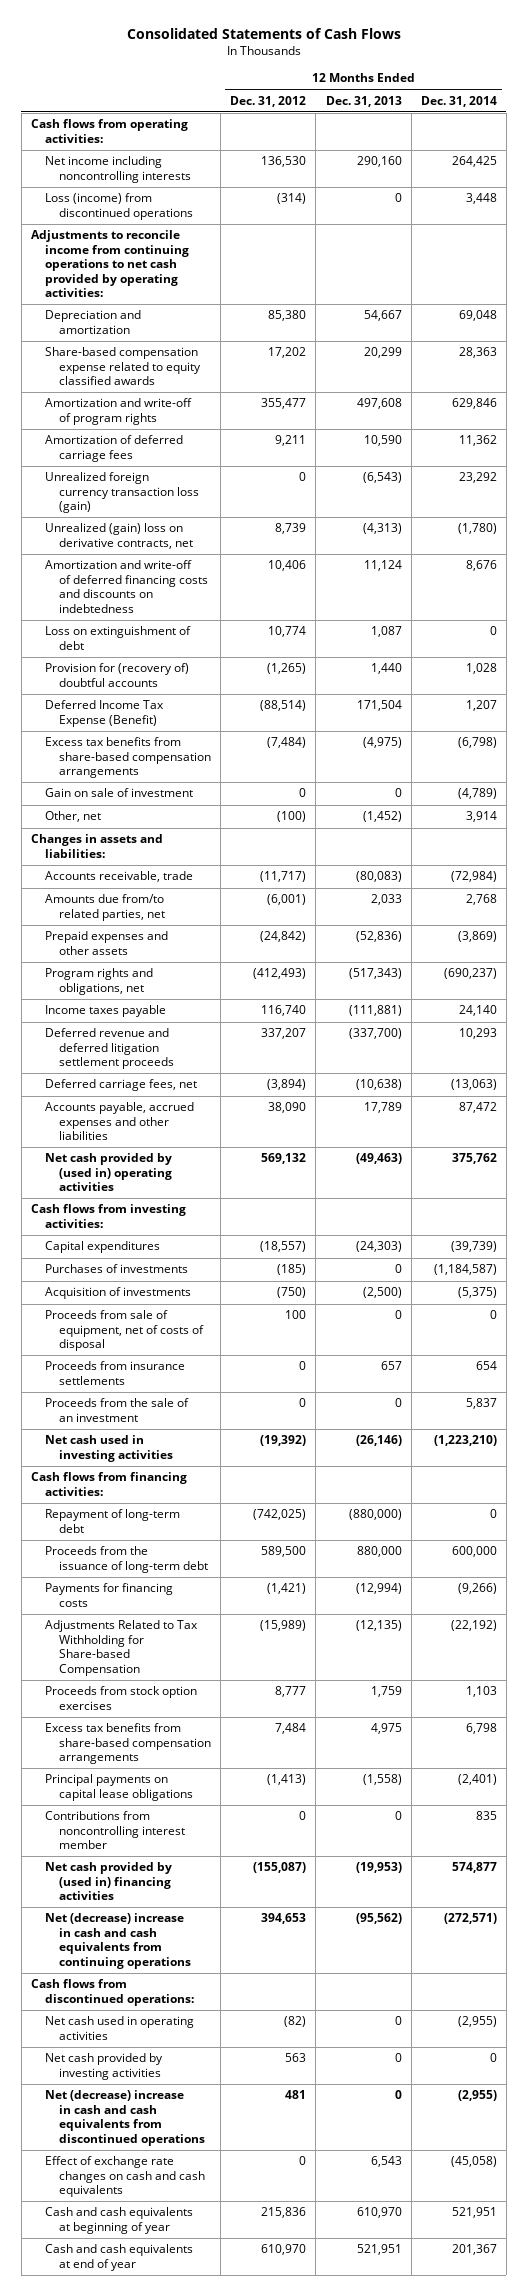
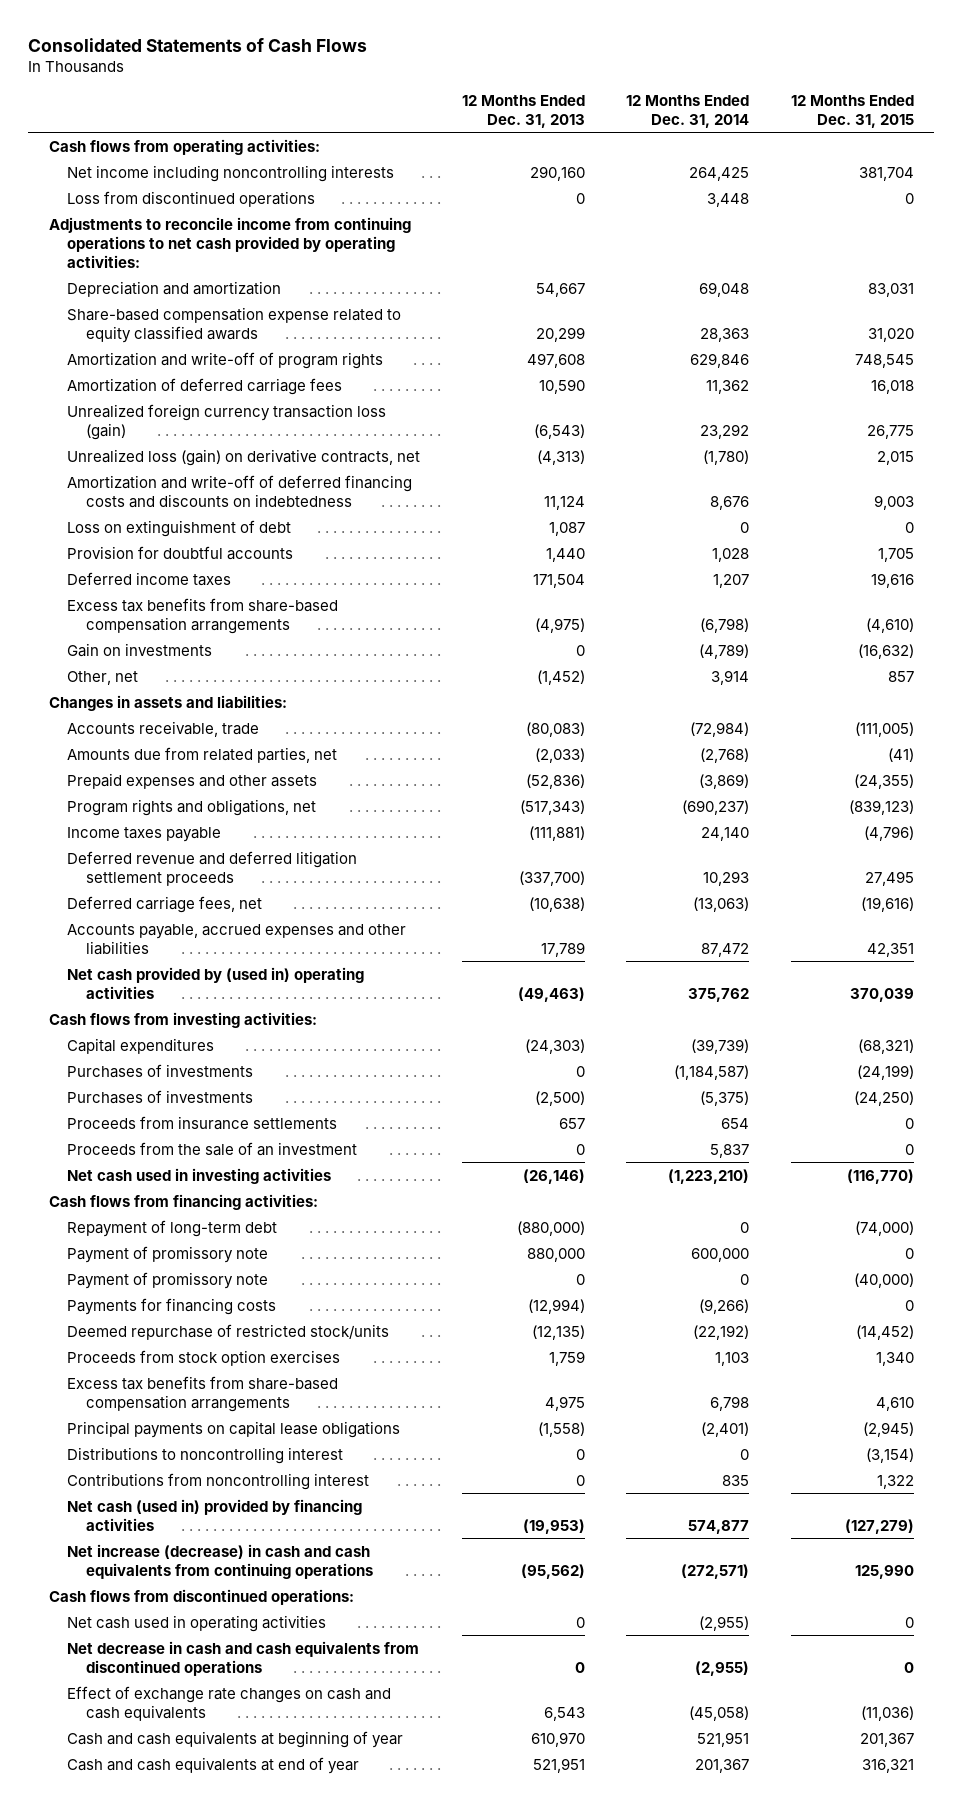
[230,95,307,107] Dec. 31, 2012 -> none
none -> [790,94,914,128] 12 Months Ended Dec. 31, 2015
[44,193,193,220] Loss (income) from discontinued operations -> [67,190,316,207] Loss from discontinued operations
[44,523,193,549] Unrealized (gain) loss on derivative contracts, net -> [67,448,421,466] Unrealized loss (gain) on derivative contracts, net
[44,663,189,687] Provision for (recovery of) doubtful accounts -> [67,545,294,560] Provision for doubtful accounts
[44,700,164,727] Deferred Income Tax Expense (Benefit) -> [67,571,232,586] Deferred income taxes
[44,788,193,798] Gain on sale of investment -> [67,642,213,657] Gain on investments
[44,894,165,921] Amounts due from/to related parties, net -> [67,746,338,763] Amounts due from related parties, net
[370,894,402,906] 2,033 -> [534,747,585,763] (2,033)
[465,894,497,906] 2,768 -> [700,747,750,763] (2,768)
[44,1310,204,1352] Proceeds from sale of equipment, net of costs of disposal -> none
[44,1287,191,1300] Acquisition of investments -> [67,1089,254,1104] Purchases of investments
[44,1546,208,1573] Proceeds from the issuance of long-term debt -> [67,1245,269,1263] Payment of promissory note
none -> [67,1271,269,1289] Payment of promissory note
[44,1620,198,1676] Adjustments Related to Tax Withholding for Share-based Compensation -> [67,1323,390,1340] Deemed repurchase of restricted stock/units
none -> [67,1446,344,1464] Distributions to noncontrolling interest
[44,1811,185,1850] Contributions from noncontrolling interest member -> [67,1472,370,1490] Contributions from noncontrolling interest
[44,1862,172,1901] Net cash provided by (used in) financing activities -> [67,1498,363,1531] Net cash (used in) provided by financing activities
[44,1913,191,1969] Net (decrease) increase in cash and cash equivalents from continuing operations -> [67,1543,373,1579] Net increase (decrease) in cash and cash equivalents from continuing operations
[44,2053,163,2080] Net cash provided by investing activities -> none
[44,2090,205,2146] Net (decrease) increase in cash and cash equivalents from discontinued operations -> [67,1640,420,1676] Net decrease in cash and cash equivalents from discontinued operations

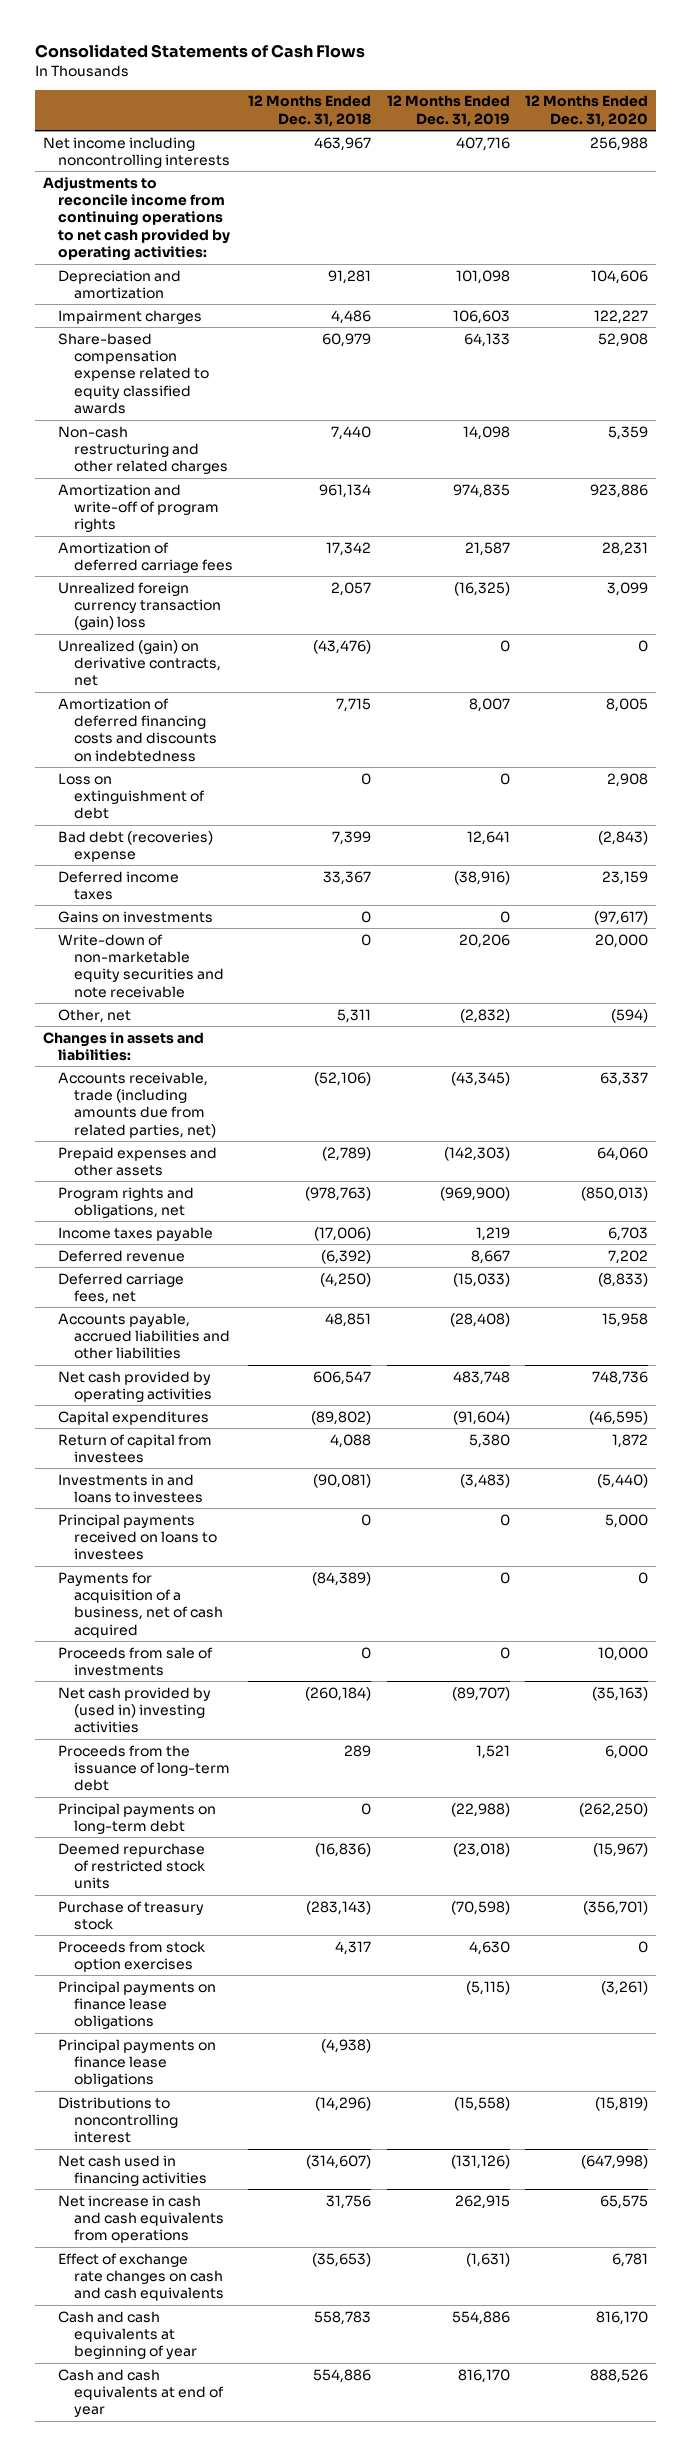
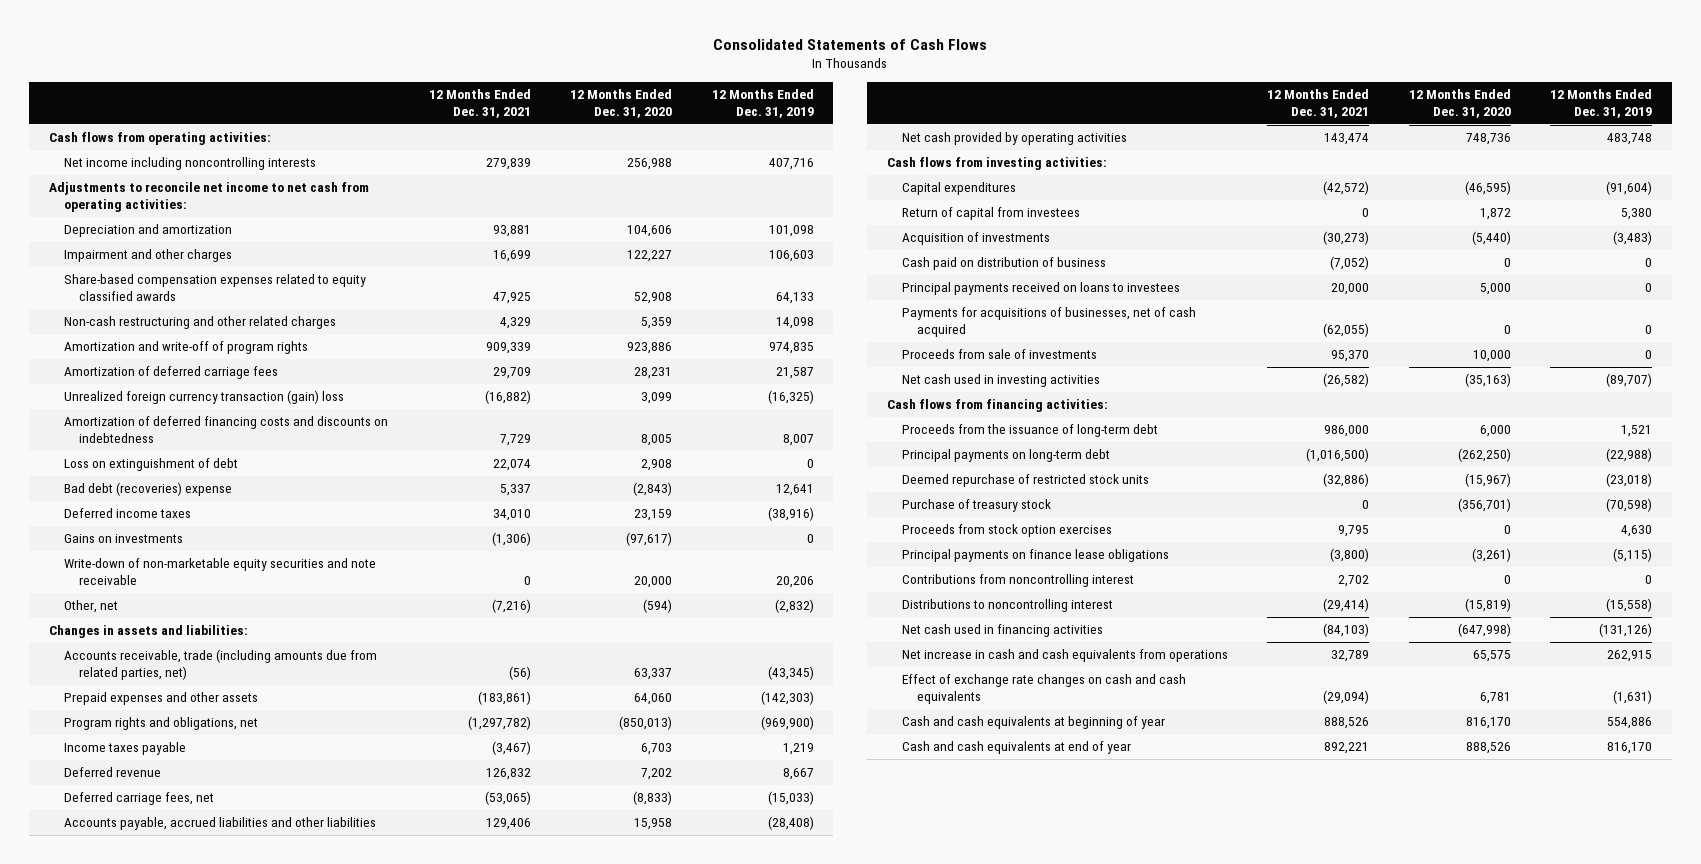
[248,95,372,127] 12 Months Ended Dec. 31, 2018 -> none
none -> [429,89,532,119] 12 Months Ended Dec. 31, 2021
none -> [48,132,271,146] Cash flows from operating activities:
[42,176,231,262] Adjustments to reconcile income from continuing operations to net cash provided by operating activities: -> [48,182,369,213] Adjustments to reconcile net income to net cash from operating activities:
[58,309,203,324] Impairment charges -> [63,249,232,263] Impairment and other charges
[58,332,209,415] Share-based compensation expense related to equity classified awards -> [63,274,366,302] Share-based compensation expenses related to equity classified awards
[58,639,221,687] Unrealized (gain) on derivative contracts, net -> none
none -> [886,157,1107,171] Cash flows from investing activities:
[58,1473,203,1504] Investments in and loans to investees -> [902,232,1051,246] Acquisition of investments
none -> [902,257,1107,271] Cash paid on distribution of business
[58,1571,223,1638] Payments for acquisition of a business, net of cash acquired -> [902,307,1197,338] Payments for acquisitions of businesses, net of cash acquired
[58,1686,212,1734] Net cash provided by (used in) investing activities -> [902,374,1101,388] Net cash used in investing activities
none -> [886,399,1108,413] Cash flows from financing activities:
[58,2038,217,2088] Principal payments on finance lease obligations -> none
none -> [902,574,1135,588] Contributions from noncontrolling interest

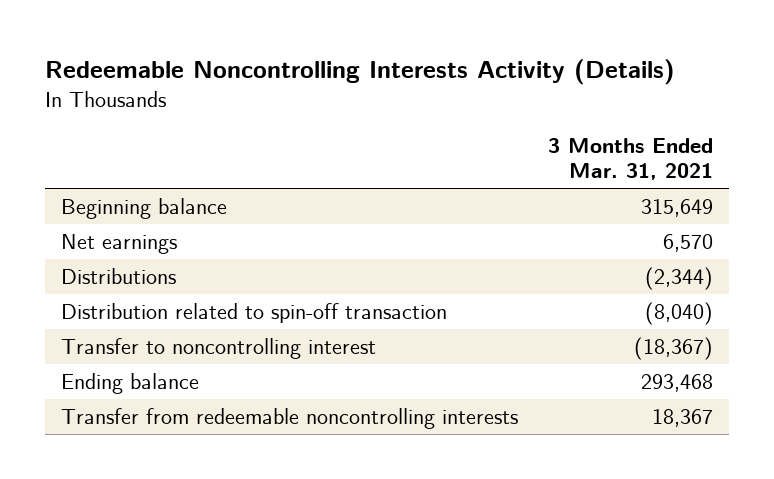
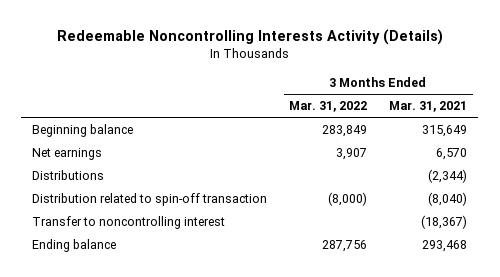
none -> [289,101,368,113] Mar. 31, 2022
[60,407,518,429] Transfer from redeemable noncontrolling interests -> none

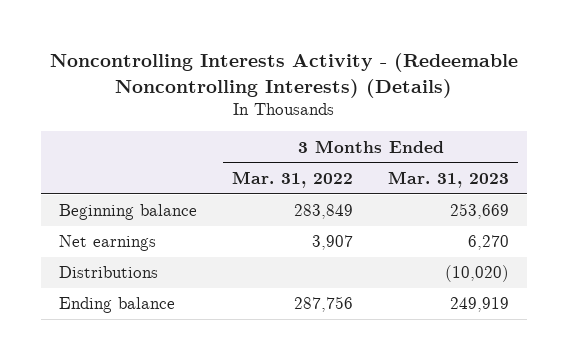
[56,29,443,46] Redeemable Noncontrolling Interests Activity (Details) -> [49,52,518,98] Noncontrolling Interests Activity - (Redeemable Noncontrolling Interests) (Details)
[389,101,468,113] Mar. 31, 2021 -> none
none -> [388,170,510,188] Mar. 31, 2023
[32,193,268,207] Distribution related to spin-off transaction -> none
[32,216,226,230] Transfer to noncontrolling interest -> none

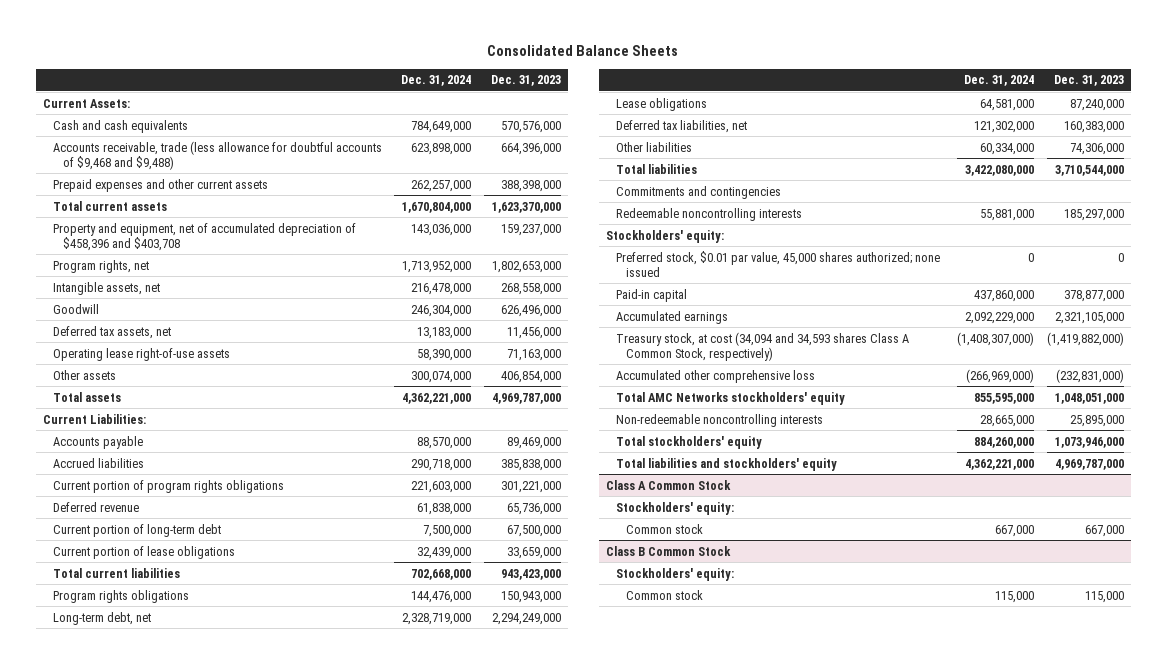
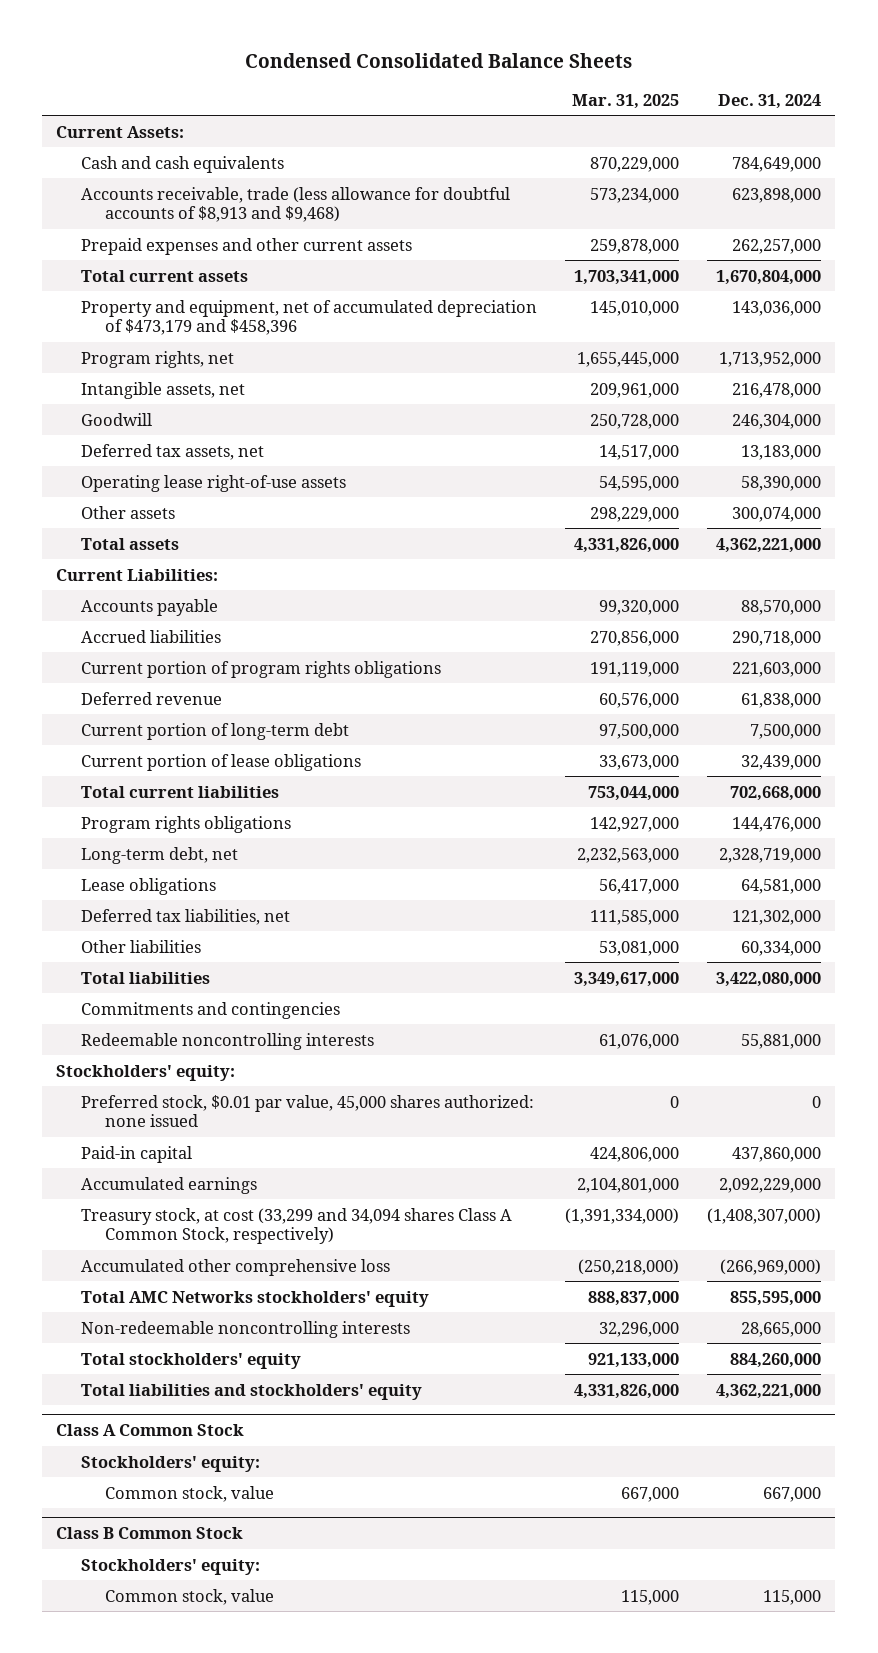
[487,44,679,56] Consolidated Balance Sheets -> [244,52,632,68] Condensed Consolidated Balance Sheets
[491,75,562,87] Dec. 31, 2023 -> none
none -> [571,93,679,109] Mar. 31, 2025
[52,140,382,170] Accounts receivable, trade (less allowance for doubtful accounts of $9,468 and $9,488) -> [80,186,510,222] Accounts receivable, trade (less allowance for doubtful accounts of $8,913 and $9,468)
[52,222,356,251] Property and equipment, net of accumulated depreciation of $458,396 and $403,708 -> [80,299,537,335] Property and equipment, net of accumulated depreciation of $473,179 and $458,396
[615,250,940,277] Preferred stock, $0.01 par value, 45,000 shares authorized; none issued -> [80,1094,534,1127] Preferred stock, $0.01 par value, 45,000 shares authorized: none issued
[615,331,909,361] Treasury stock, at cost (34,094 and 34,593 shares Class A Common Stock, respectively) -> [80,1207,512,1244] Treasury stock, at cost (33,299 and 34,094 shares Class A Common Stock, respectively)
[625,523,703,534] Common stock -> [104,1485,274,1502] Common stock, value
[625,589,703,600] Common stock -> [104,1588,274,1605] Common stock, value

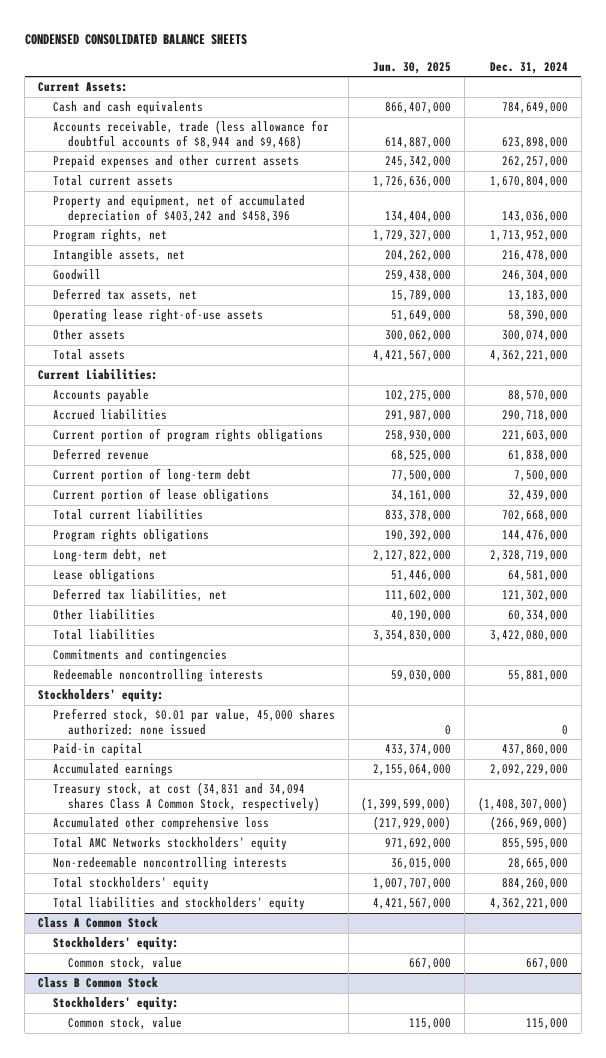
[244,52,632,68] Condensed Consolidated Balance Sheets -> [24,34,247,46] CONDENSED CONSOLIDATED BALANCE SHEETS
[571,93,679,109] Mar. 31, 2025 -> none
none -> [373,61,452,74] Jun. 30, 2025
[80,186,510,222] Accounts receivable, trade (less allowance for doubtful accounts of $8,913 and $9,468) -> [52,120,329,149] Accounts receivable, trade (less allowance for doubtful accounts of $8,944 and $9,468)
[80,299,537,335] Property and equipment, net of accumulated depreciation of $473,179 and $458,396 -> [52,194,305,223] Property and equipment, net of accumulated depreciation of $403,242 and $458,396
[80,1207,512,1244] Treasury stock, at cost (33,299 and 34,094 shares Class A Common Stock, respectively) -> [52,782,320,811] Treasury stock, at cost (34,831 and 34,094 shares Class A Common Stock, respectively)

